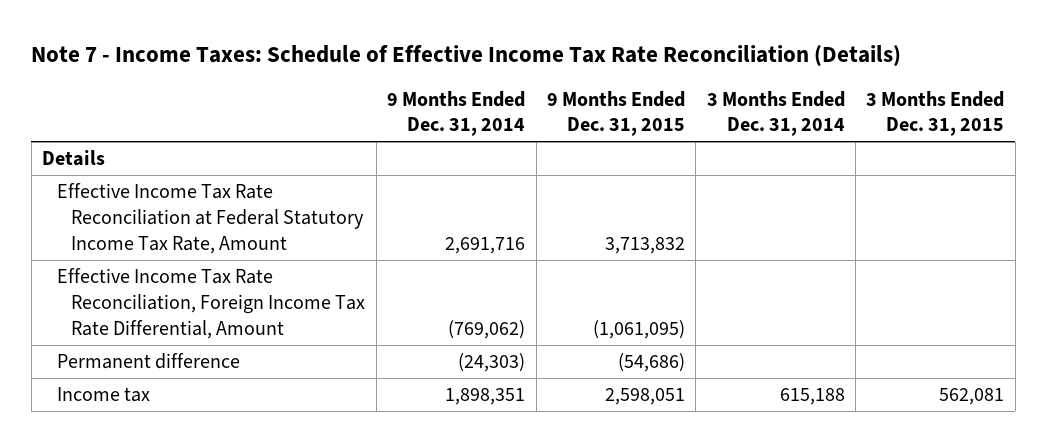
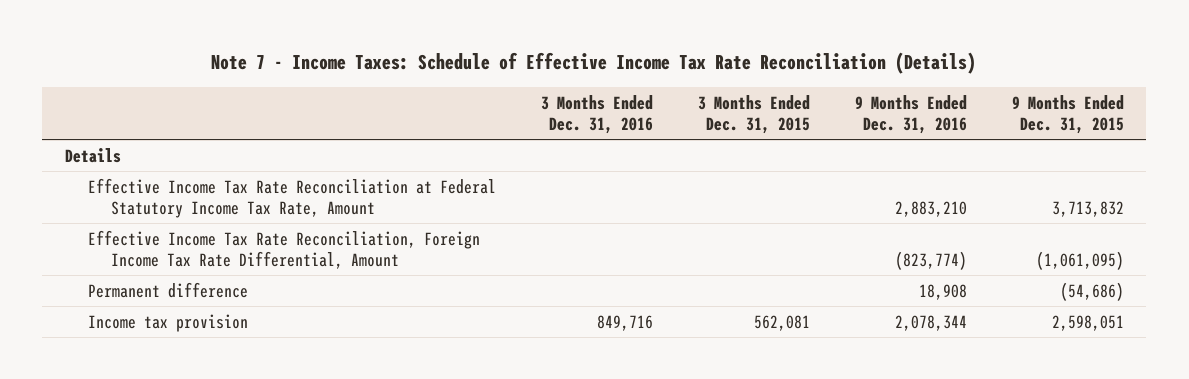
[387,90,526,137] 9 Months Ended Dec. 31, 2014 -> none
[706,90,845,137] 3 Months Ended Dec. 31, 2014 -> none
none -> [540,94,653,134] 3 Months Ended Dec. 31, 2016
none -> [854,94,967,134] 9 Months Ended Dec. 31, 2016
[56,387,150,403] Income tax -> [87,313,248,332] Income tax provision

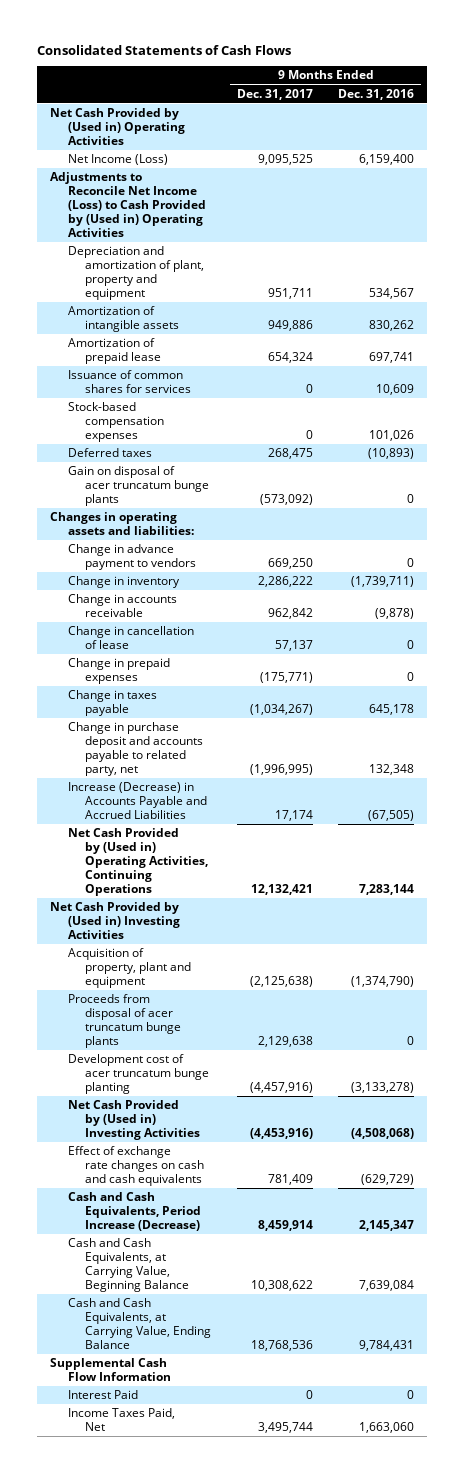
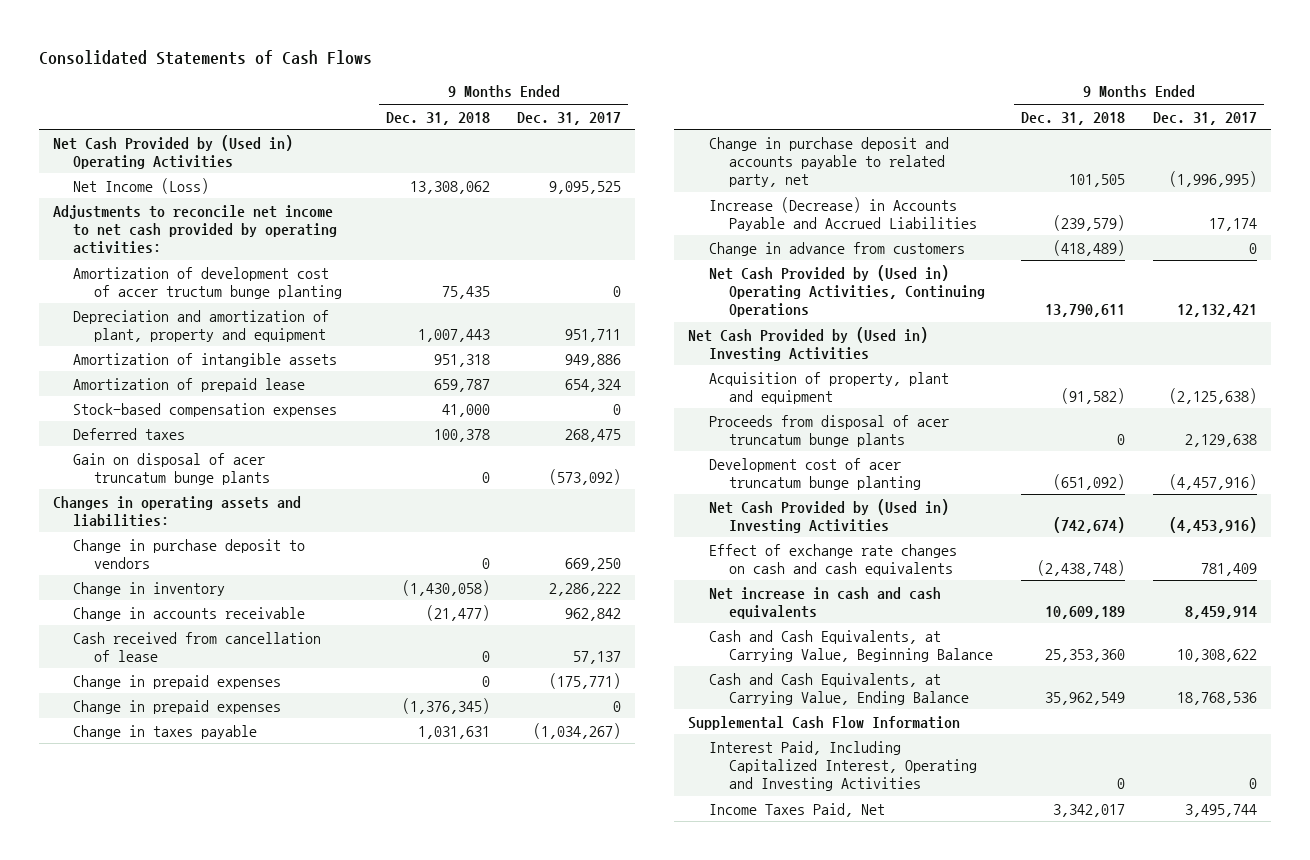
[338,88,415,100] Dec. 31, 2016 -> none
none -> [385,111,490,125] Dec. 31, 2018
[49,172,206,238] Adjustments to Reconcile Net Income (Loss) to Cash Provided by (Used in) Operating Activities -> [52,204,338,254] Adjustments to reconcile net income to net cash provided by operating activities:
none -> [73,266,342,299] Amortization of development cost of accer tructum bunge planting
[67,370,192,394] Issuance of common shares for services -> none
[67,544,197,571] Change in advance payment to vendors -> [73,538,306,569] Change in purchase deposit to vendors
[67,626,194,650] Change in cancellation of lease -> [73,631,322,662] Cash received from cancellation of lease
none -> [73,699,282,714] Change in prepaid expenses
none -> [708,241,965,256] Change in advance from customers
[67,1192,202,1232] Cash and Cash Equivalents, Period Increase (Decrease) -> [708,586,941,619] Net increase in cash and cash equivalents
[67,1390,138,1400] Interest Paid -> [708,740,977,791] Interest Paid, Including Capitalized Interest, Operating and Investing Activities

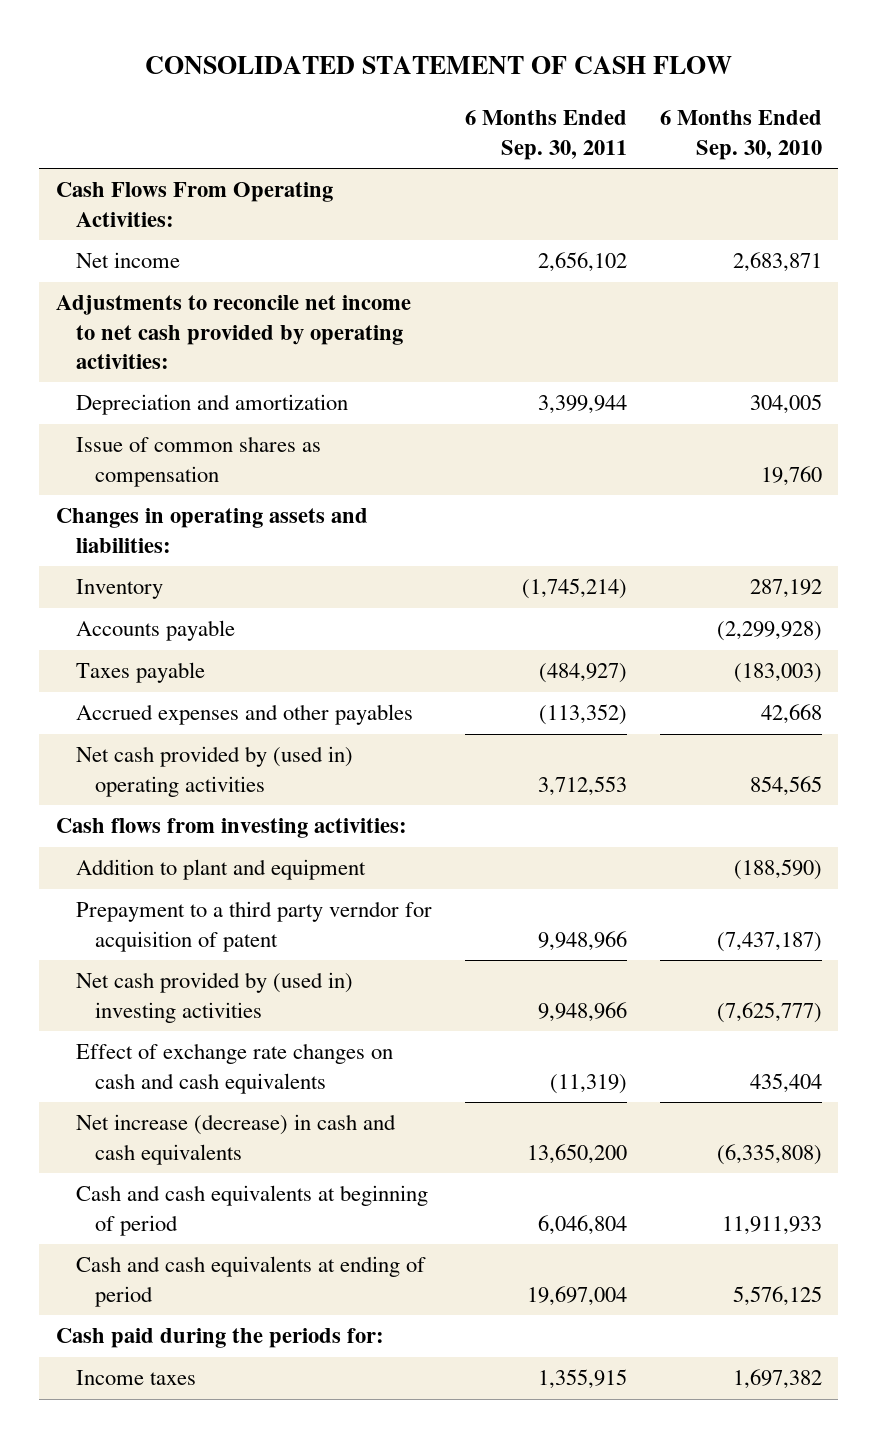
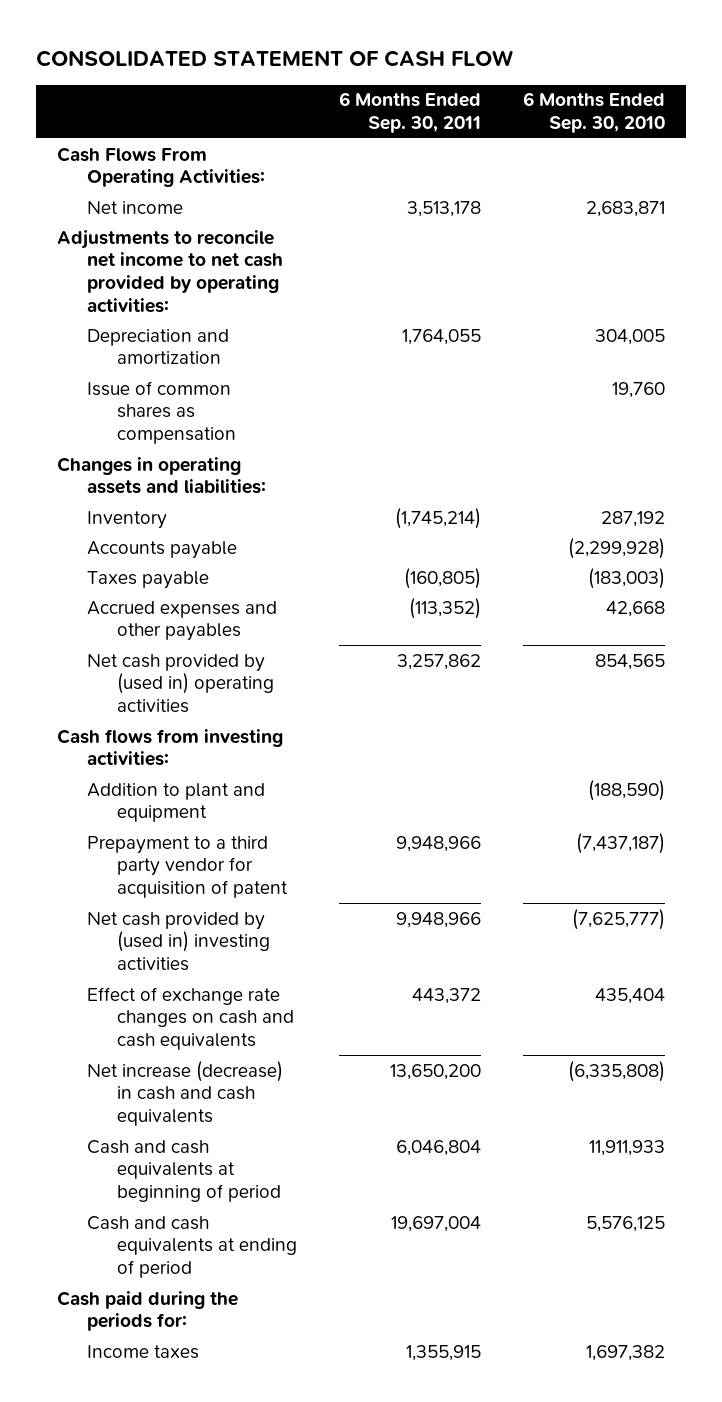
[537,252,627,273] 2,656,102 -> [406,200,481,217] 3,513,178
[537,395,627,415] 3,399,944 -> [401,328,481,345] 1,764,055
[538,663,627,684] (484,927) -> [403,567,481,589] (160,805)
[537,775,627,796] 3,712,553 -> [396,653,481,670] 3,257,862
[75,901,432,952] Prepayment to a third party verndor for acquisition of patent -> [87,835,288,899] Prepayment to a third party vendor for acquisition of patent
[549,1073,627,1094] (11,319) -> [411,987,481,1004] 443,372

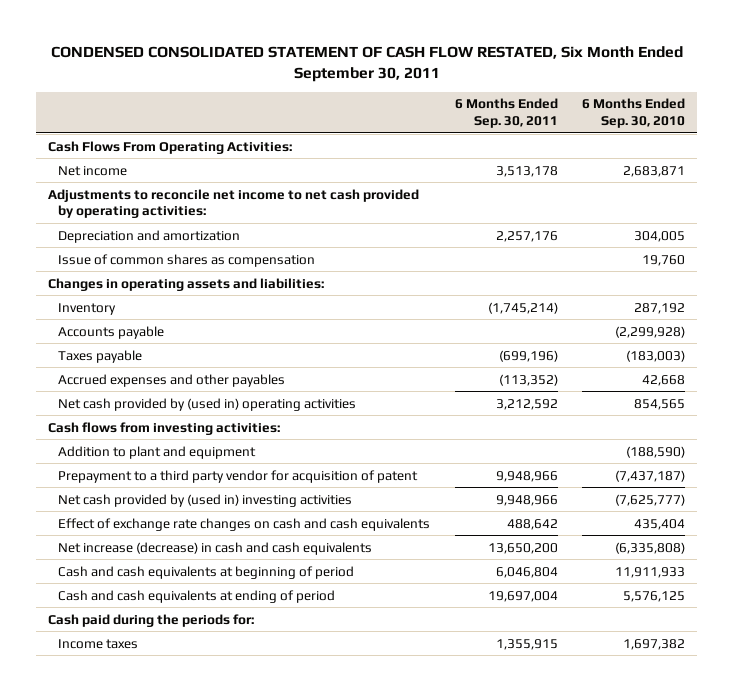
[36,49,514,67] CONSOLIDATED STATEMENT OF CASH FLOW -> [50,45,683,82] CONDENSED CONSOLIDATED STATEMENT OF CASH FLOW RESTATED, Six Month Ended September 30, 2011
[401,328,481,345] 1,764,055 -> [495,230,558,242] 2,257,176
[403,567,481,589] (160,805) -> [498,349,558,362] (699,196)
[396,653,481,670] 3,257,862 -> [495,398,558,410] 3,212,592
[411,987,481,1004] 443,372 -> [506,518,558,530] 488,642

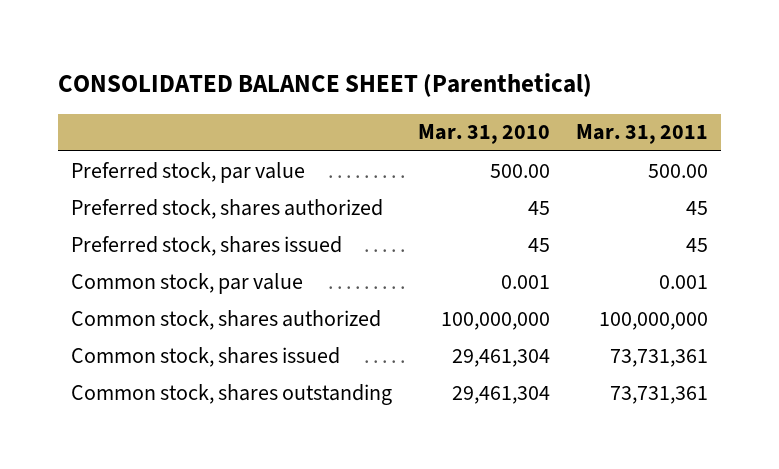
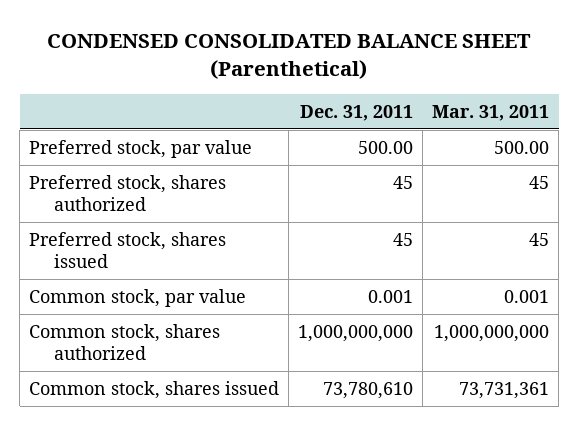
[57,72,592,97] CONSOLIDATED BALANCE SHEET (Parenthetical) -> [47,33,532,79] CONDENSED CONSOLIDATED BALANCE SHEET (Parenthetical)
[417,124,550,145] Mar. 31, 2010 -> none
none -> [300,104,414,121] Dec. 31, 2011
[598,311,708,330] 100,000,000 -> [434,324,550,342] 1,000,000,000
[70,383,392,405] Common stock, shares outstanding -> none

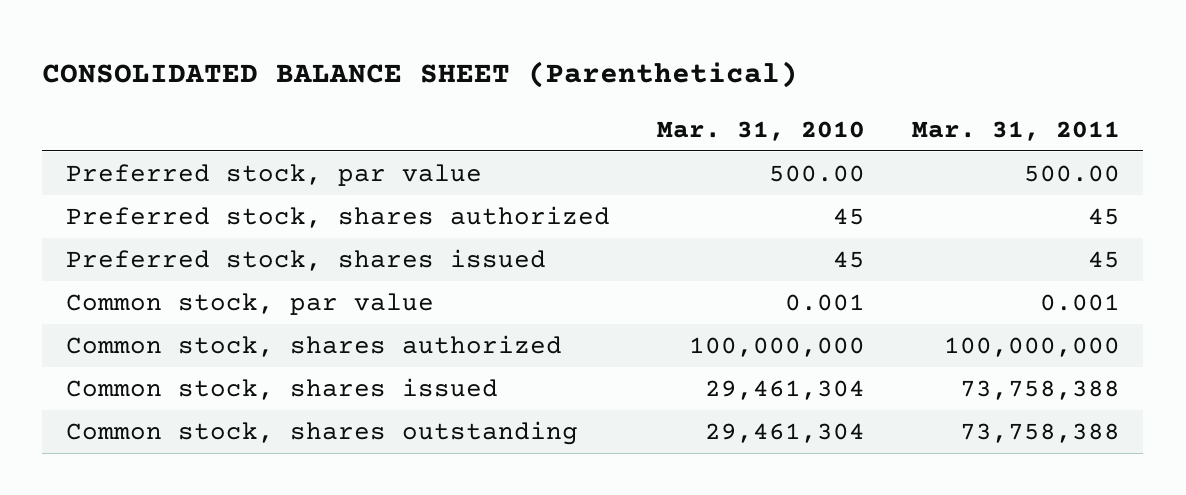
[47,33,532,79] CONDENSED CONSOLIDATED BALANCE SHEET (Parenthetical) -> [42,61,799,89] CONSOLIDATED BALANCE SHEET (Parenthetical)
[300,104,414,121] Dec. 31, 2011 -> none
none -> [656,121,865,142] Mar. 31, 2010
[434,324,550,342] 1,000,000,000 -> [943,336,1120,357] 100,000,000
[459,381,550,399] 73,731,361 -> [959,379,1120,400] 73,758,388
none -> [65,420,578,445] Common stock, shares outstanding

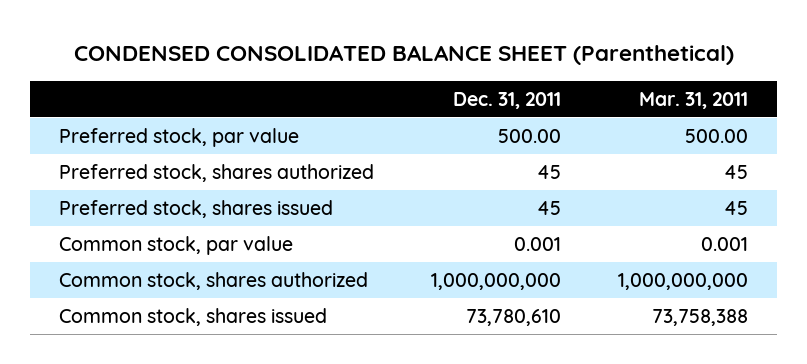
[42,61,799,89] CONSOLIDATED BALANCE SHEET (Parenthetical) -> [73,45,734,66] CONDENSED CONSOLIDATED BALANCE SHEET (Parenthetical)
[656,121,865,142] Mar. 31, 2010 -> none
none -> [453,91,562,109] Dec. 31, 2011
[943,336,1120,357] 100,000,000 -> [618,273,749,291] 1,000,000,000
[65,420,578,445] Common stock, shares outstanding -> none

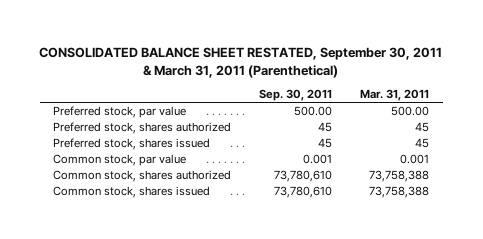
[73,45,734,66] CONDENSED CONSOLIDATED BALANCE SHEET (Parenthetical) -> [39,47,443,78] CONSOLIDATED BALANCE SHEET RESTATED, September 30, 2011 & March 31, 2011 (Parenthetical)
[453,91,562,109] Dec. 31, 2011 -> none
none -> [259,89,333,102] Sep. 30, 2011
[618,273,749,291] 1,000,000,000 -> [369,170,430,183] 73,758,388

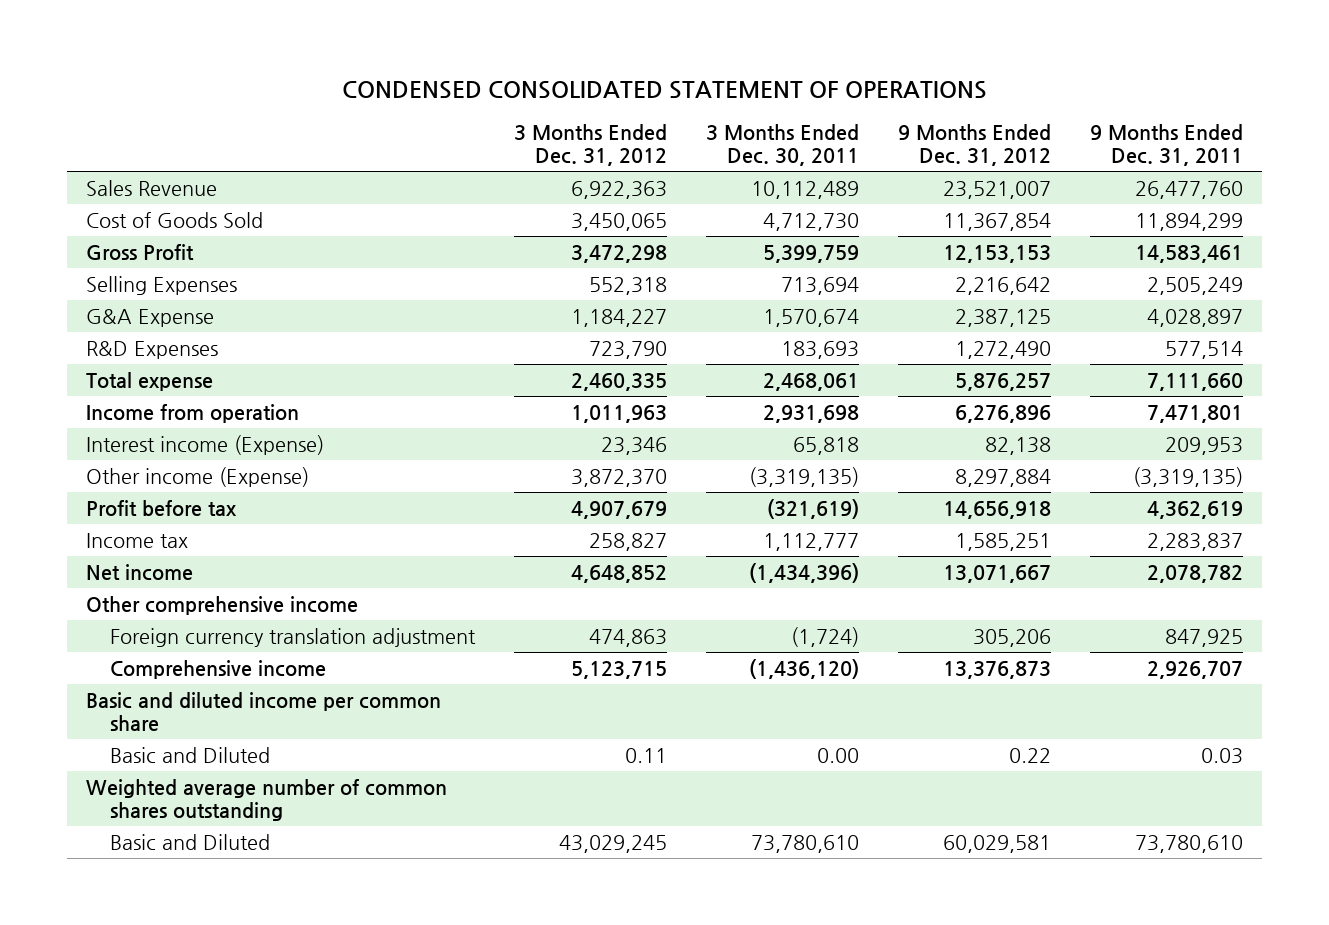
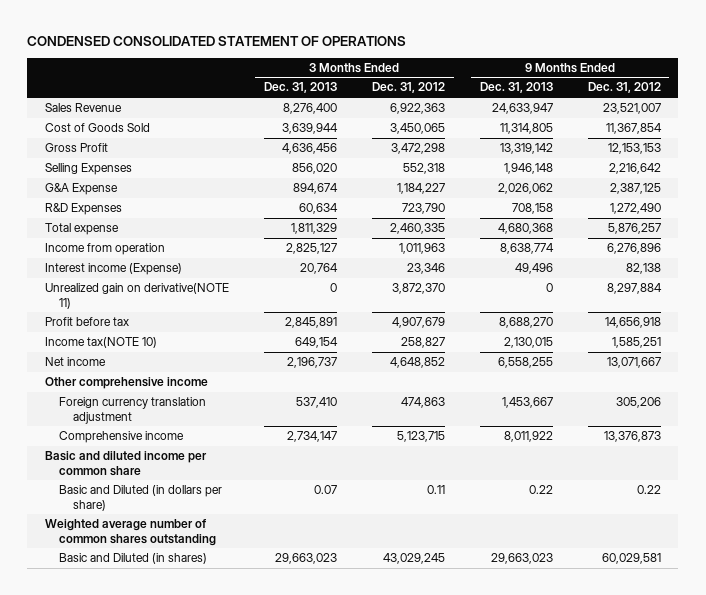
[705,123,859,167] 3 Months Ended Dec. 30, 2011 -> none
[1089,123,1243,167] 9 Months Ended Dec. 31, 2011 -> none
none -> [263,82,337,94] Dec. 31, 2013
none -> [479,82,553,94] Dec. 31, 2013
[85,466,309,487] Other income (Expense) -> [44,283,229,309] Unrealized gain on derivative(NOTE 11)
[85,532,188,548] Income tax -> [44,337,157,349] Income tax(NOTE 10)
[110,746,271,763] Basic and Diluted -> [58,485,222,511] Basic and Diluted (in dollars per share)
[110,833,271,850] Basic and Diluted -> [58,553,207,565] Basic and Diluted (in shares)

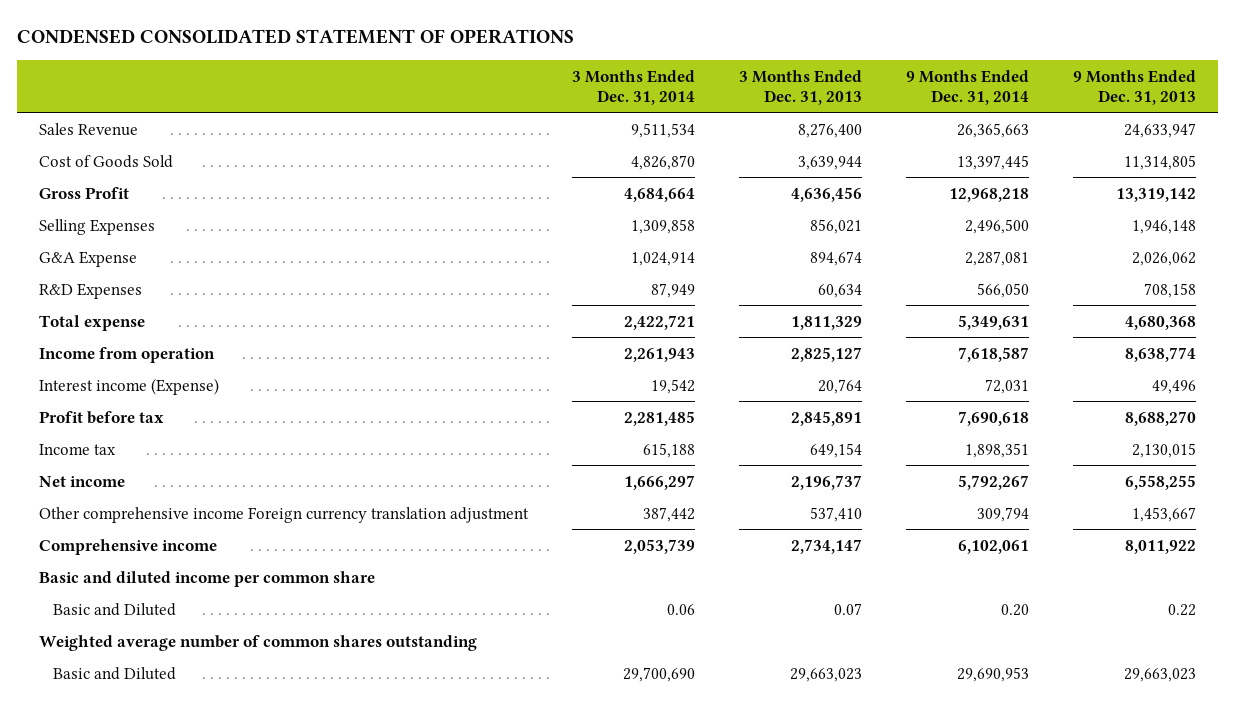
[371,82,445,94] Dec. 31, 2012 -> none
[587,82,661,94] Dec. 31, 2012 -> none
none -> [571,69,695,105] 3 Months Ended Dec. 31, 2014
none -> [906,69,1030,105] 9 Months Ended Dec. 31, 2014
[291,163,337,175] 856,020 -> [810,218,863,234] 856,021
[44,283,229,309] Unrealized gain on derivative(NOTE 11) -> none
[44,337,157,349] Income tax(NOTE 10) -> [38,443,116,455] Income tax
[44,377,208,390] Other comprehensive income -> none
[58,397,206,424] Foreign currency translation adjustment -> [38,506,529,523] Other comprehensive income Foreign currency translation adjustment
[58,485,222,511] Basic and Diluted (in dollars per share) -> [52,602,176,616] Basic and Diluted
[58,553,207,565] Basic and Diluted (in shares) -> [52,666,176,680] Basic and Diluted

